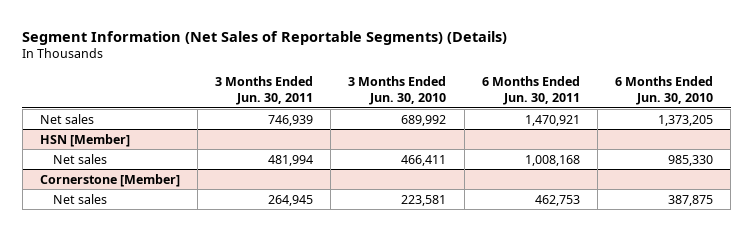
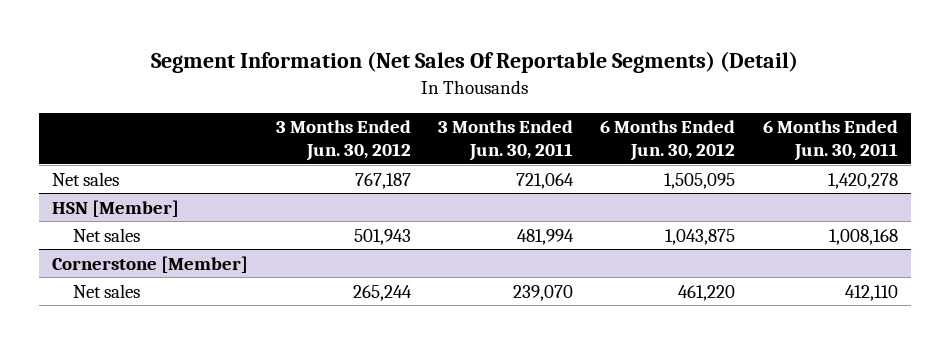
[22,30,508,45] Segment Information (Net Sales of Reportable Segments) (Details) -> [150,51,798,74] Segment Information (Net Sales Of Reportable Segments) (Detail)
[348,75,447,105] 3 Months Ended Jun. 30, 2010 -> none
[615,75,714,105] 6 Months Ended Jun. 30, 2010 -> none
none -> [275,120,411,162] 3 Months Ended Jun. 30, 2012
none -> [600,120,736,162] 6 Months Ended Jun. 30, 2012
[268,114,314,126] 746,939 -> [515,172,574,189] 721,064
[524,114,580,126] 1,470,921 -> [827,172,898,189] 1,420,278
[268,194,314,206] 264,945 -> [512,284,573,301] 239,070
[534,194,580,206] 462,753 -> [844,284,898,301] 412,110

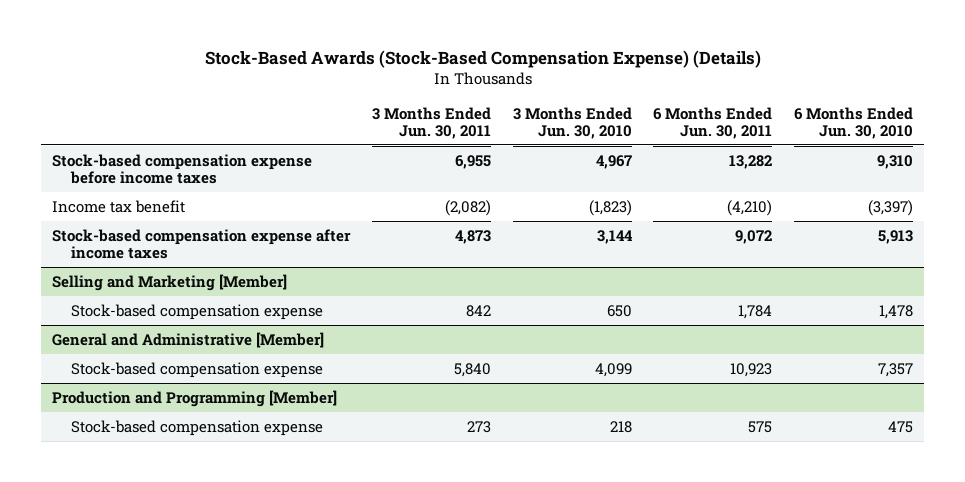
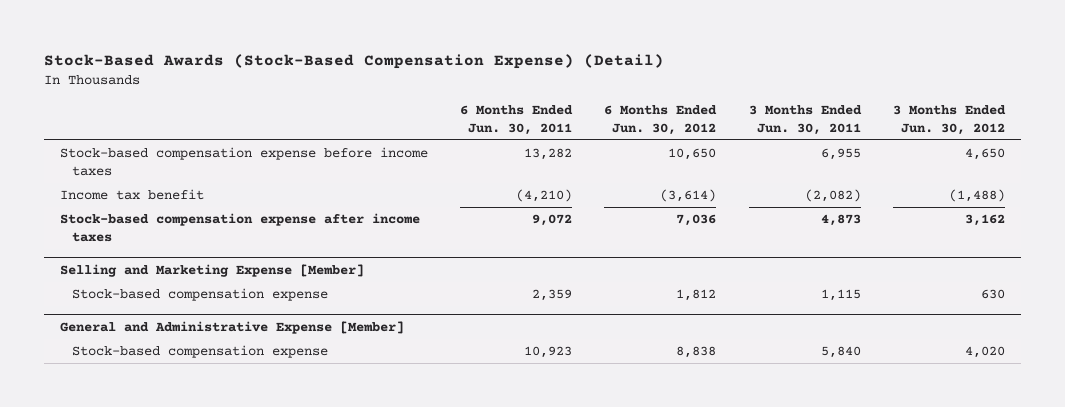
[204,50,761,69] Stock-Based Awards (Stock-Based Compensation Expense) (Details) -> [43,54,664,70] Stock-Based Awards (Stock-Based Compensation Expense) (Detail)
[512,106,632,139] 3 Months Ended Jun. 30, 2010 -> none
[794,106,914,139] 6 Months Ended Jun. 30, 2010 -> none
none -> [604,105,718,135] 6 Months Ended Jun. 30, 2012
none -> [893,105,1007,135] 3 Months Ended Jun. 30, 2012
[52,273,288,291] Selling and Marketing [Member] -> [59,263,364,277] Selling and Marketing Expense [Member]
[465,304,491,317] 842 -> [820,289,861,302] 1,115
[738,304,773,319] 1,784 -> [532,289,573,302] 2,359
[52,331,325,348] General and Administrative [Member] -> [59,320,404,334] General and Administrative Expense [Member]
[52,389,338,407] Production and Programming [Member] -> none
[71,419,324,436] Stock-based compensation expense -> none

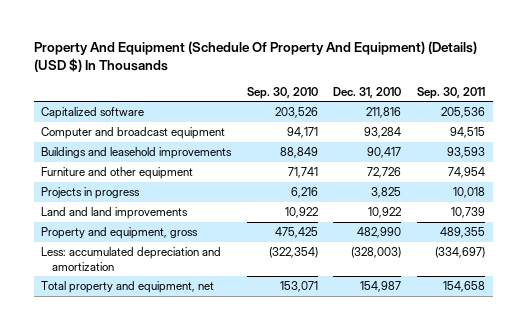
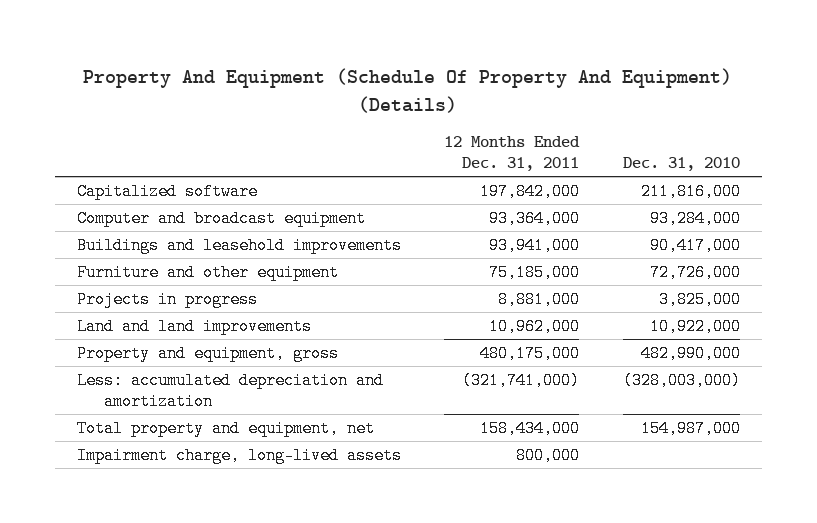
[33,40,477,72] Property And Equipment (Schedule Of Property And Equipment) (Details) (USD $) In Thousands -> [83,67,733,113] Property And Equipment (Schedule Of Property And Equipment) (Details)
[246,86,318,99] Sep. 30, 2010 -> none
[416,86,485,99] Sep. 30, 2011 -> none
none -> [444,136,581,172] 12 Months Ended Dec. 31, 2011
[366,107,402,119] 211,816 -> [640,182,741,200] 211,816,000
[364,127,402,139] 93,284 -> [649,209,741,227] 93,284,000
[367,147,402,159] 90,417 -> [649,236,741,254] 90,417,000
[367,167,402,179] 72,726 -> [649,263,741,281] 72,726,000
[371,187,402,199] 3,825 -> [658,290,741,308] 3,825,000
[368,207,402,219] 10,922 -> [649,317,741,335] 10,922,000
[357,227,402,239] 482,990 -> [640,344,741,362] 482,990,000
[351,247,402,259] (328,003) -> [622,371,741,389] (328,003,000)
[360,281,402,293] 154,987 -> [640,419,741,437] 154,987,000
none -> [76,446,402,464] Impairment charge, long-lived assets

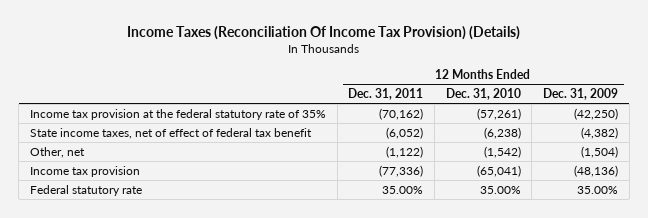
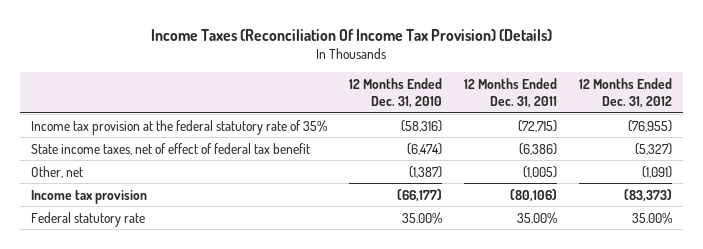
[543,88,619,101] Dec. 31, 2009 -> none
none -> [579,78,673,109] 12 Months Ended Dec. 31, 2012
[379,107,424,120] (70,162) -> [517,119,557,132] (72,715)
[476,107,521,120] (57,261) -> [400,119,442,132] (58,316)
[386,126,424,139] (6,052) -> [518,142,557,155] (6,386)
[483,126,521,139] (6,238) -> [406,142,442,155] (6,474)
[386,145,424,158] (1,122) -> [522,165,557,178] (1,005)
[483,145,521,158] (1,542) -> [408,165,442,178] (1,387)
[379,164,424,177] (77,336) -> [509,188,557,202] (80,106)
[476,164,521,177] (65,041) -> [396,188,442,202] (66,177)

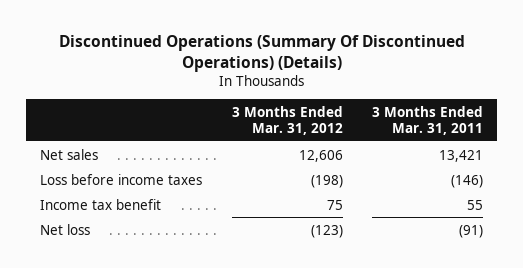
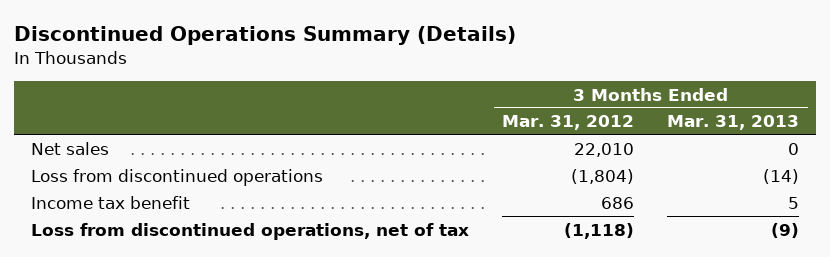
[58,34,465,72] Discontinued Operations (Summary Of Discontinued Operations) (Details) -> [14,25,517,45] Discontinued Operations Summary (Details)
[371,105,483,135] 3 Months Ended Mar. 31, 2011 -> none
none -> [667,115,800,131] Mar. 31, 2013
[40,173,203,185] Loss before income taxes -> none
[40,223,91,235] Net loss -> none
[298,149,343,162] 12,606 -> [574,142,635,157] 22,010
none -> [30,168,323,186] Loss from discontinued operations
[326,199,343,210] 75 -> [601,196,635,209] 686
none -> [30,222,469,240] Loss from discontinued operations, net of tax

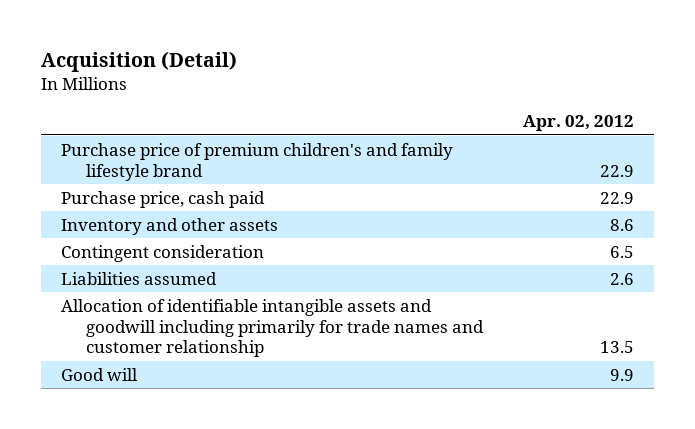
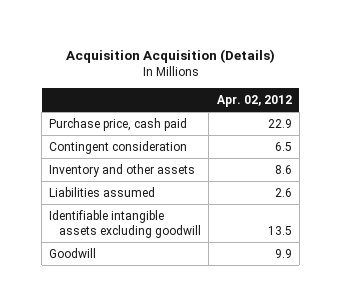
[40,51,237,73] Acquisition (Detail) -> [65,49,275,64] Acquisition Acquisition (Details)
[60,142,453,181] Purchase price of premium children's and family lifestyle brand -> none
[60,217,278,235] Inventory and other assets -> [49,163,196,177] Inventory and other assets
[60,298,485,358] Allocation of identifiable intangible assets and goodwill including primarily for trade names and customer relationship -> [49,209,202,238] Identifiable intangible assets excluding goodwill
[60,367,138,381] Good will -> [49,247,97,258] Goodwill

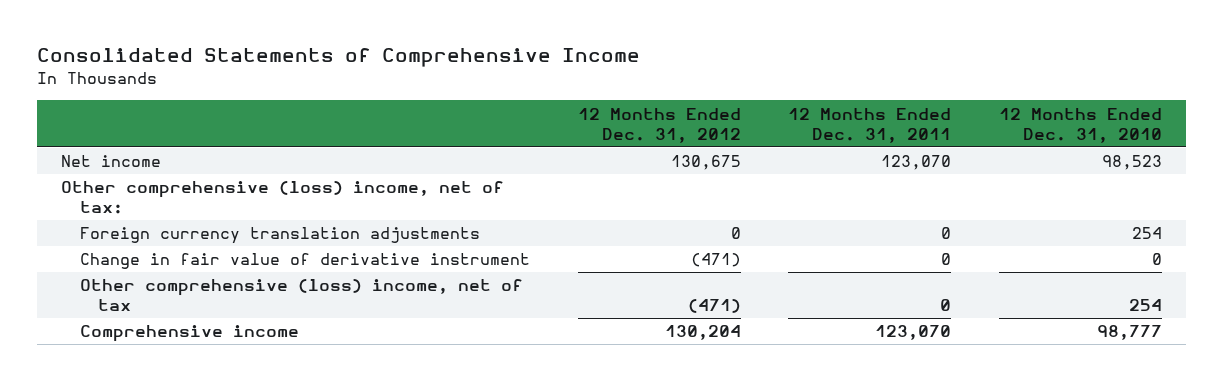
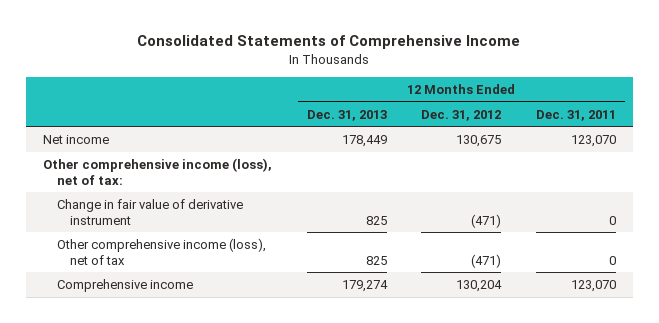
[999,107,1163,143] 12 Months Ended Dec. 31, 2010 -> none
none -> [306,109,387,121] Dec. 31, 2013
[79,227,480,245] Foreign currency translation adjustments -> none
[61,181,505,215] Other comprehensive (loss) income, net of tax: -> [43,158,273,185] Other comprehensive income (loss), net of tax:
[79,279,523,312] Other comprehensive (loss) income, net of tax -> [56,238,266,265] Other comprehensive income (loss), net of tax

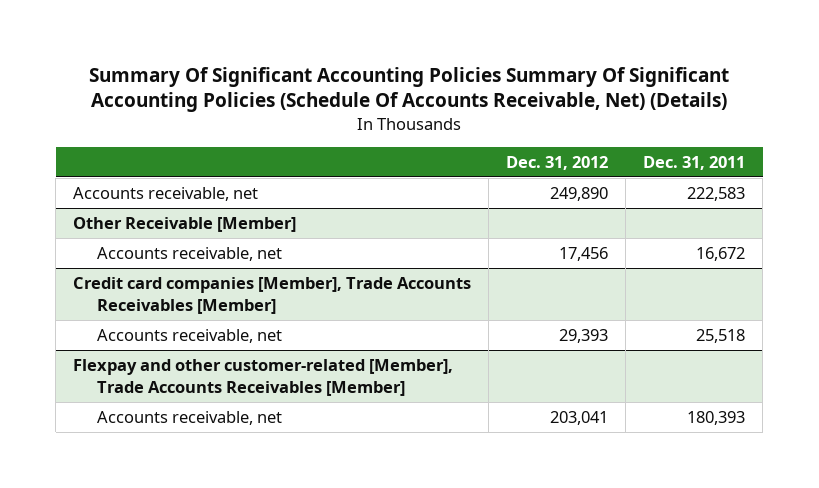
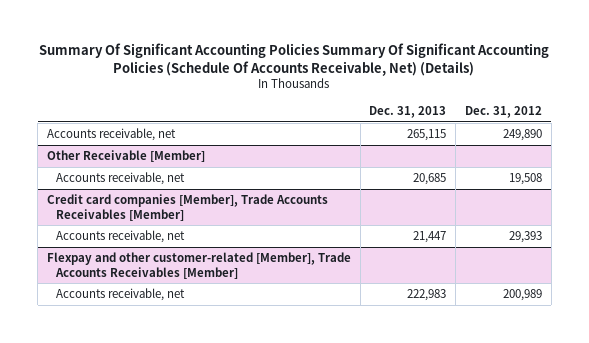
[643,155,746,170] Dec. 31, 2011 -> none
none -> [369,105,447,118] Dec. 31, 2013
[559,247,609,262] 17,456 -> [508,173,542,186] 19,508
[550,411,609,426] 203,041 -> [502,289,542,302] 200,989

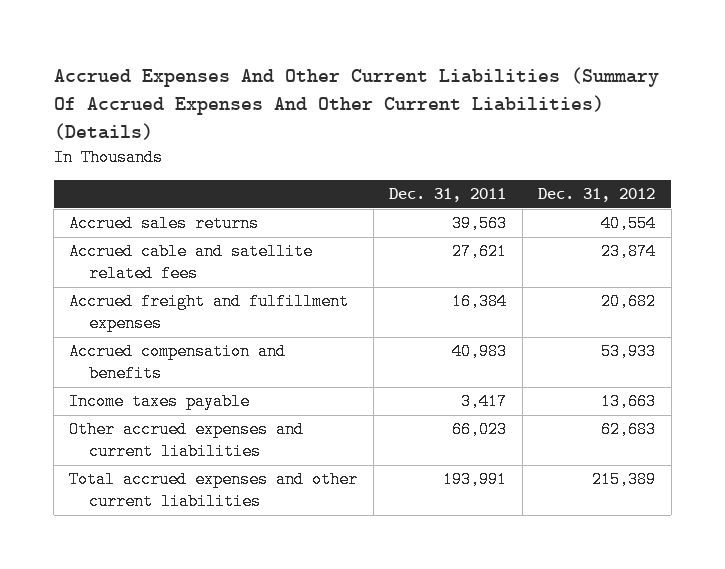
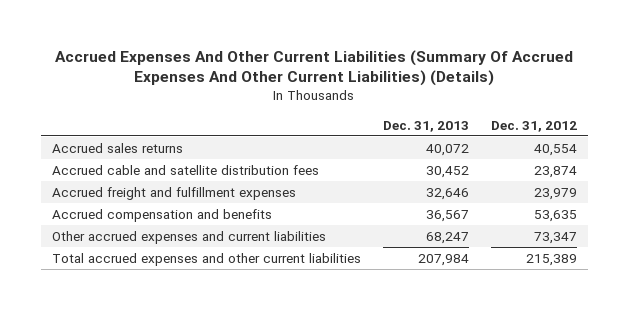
[389,188,507,203] Dec. 31, 2011 -> none
none -> [382,120,469,132] Dec. 31, 2013
[69,393,251,411] Income taxes payable -> none
[69,243,314,283] Accrued cable and satellite related fees -> [51,164,319,175] Accrued cable and satellite distribution fees
[601,293,657,311] 20,682 -> [533,187,577,200] 23,979
[601,343,657,361] 53,933 -> [533,209,577,222] 53,635
[601,421,657,439] 62,683 -> [533,231,577,244] 73,347

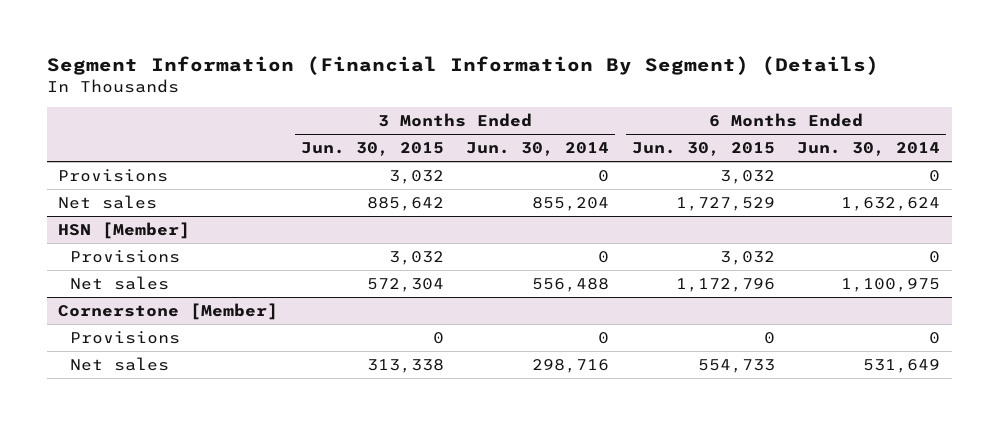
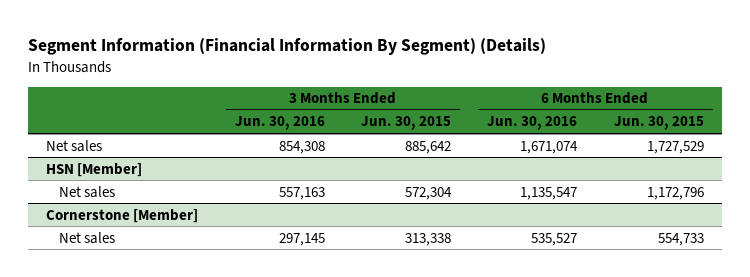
[466,142,610,157] Jun. 30, 2014 -> none
[797,142,941,157] Jun. 30, 2014 -> none
none -> [234,116,325,131] Jun. 30, 2016
none -> [487,116,578,131] Jun. 30, 2016
[58,168,169,182] Provisions -> none
[70,249,181,263] Provisions -> none
[70,330,181,344] Provisions -> none

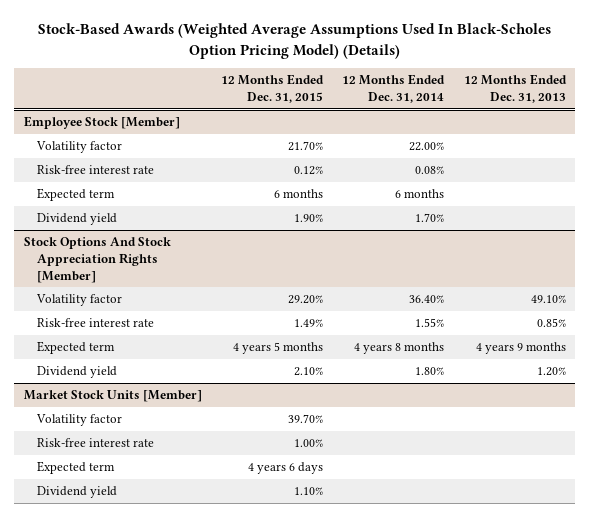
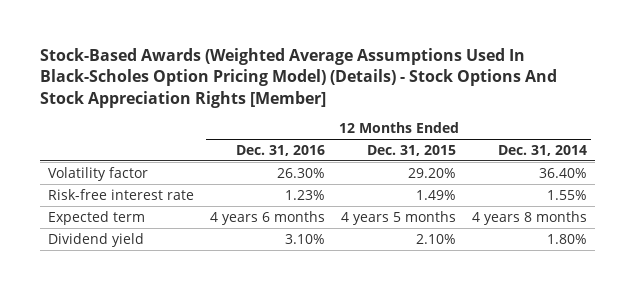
[37,23,551,59] Stock-Based Awards (Weighted Average Assumptions Used In Black-Scholes Option Pricing Model) (Details) -> [40,48,558,108] Stock-Based Awards (Weighted Average Assumptions Used In Black-Scholes Option Pricing Model) (Details) - Stock Options And Stock Appreciation Rights [Member]
[463,74,567,104] 12 Months Ended Dec. 31, 2013 -> none
none -> [236,144,326,156] Dec. 31, 2016
[23,116,180,130] Employee Stock [Member] -> none
[35,141,122,154] Volatility factor -> none
[36,165,154,175] Risk-free interest rate -> none
[36,188,115,202] Expected term -> none
[36,213,117,226] Dividend yield -> none
[23,237,171,283] Stock Options And Stock Appreciation Rights [Member] -> none
[23,390,202,403] Market Stock Units [Member] -> none
[35,414,122,427] Volatility factor -> none
[36,438,154,448] Risk-free interest rate -> none
[36,461,115,475] Expected term -> none
[36,486,117,499] Dividend yield -> none

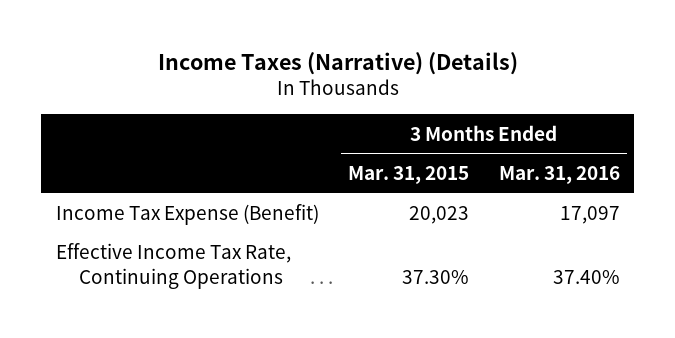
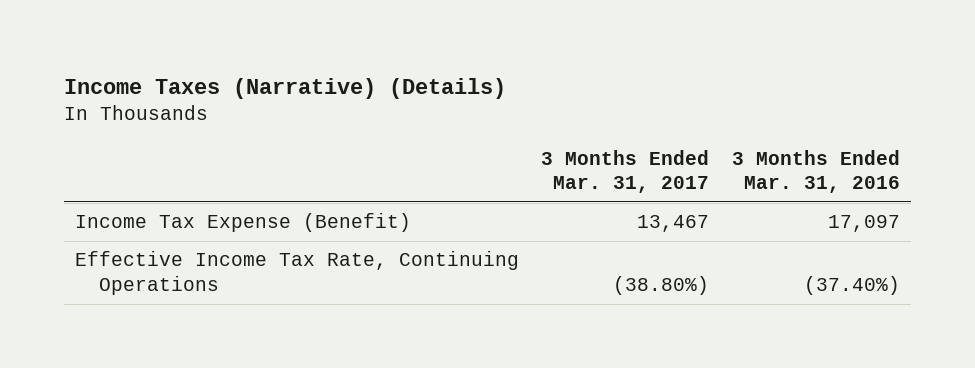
[348,165,470,184] Mar. 31, 2015 -> none
none -> [541,149,710,193] 3 Months Ended Mar. 31, 2017
[552,269,620,284] 37.40% -> [803,275,900,295] (37.40%)

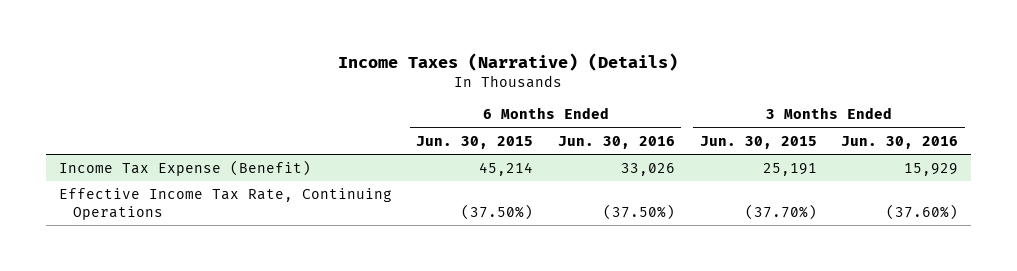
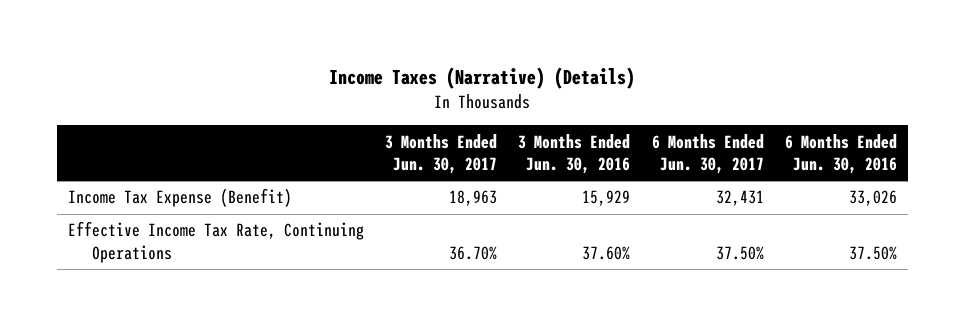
[416,135,534,149] Jun. 30, 2015 -> none
[699,135,817,149] Jun. 30, 2015 -> none
none -> [385,133,498,175] 3 Months Ended Jun. 30, 2017
none -> [651,133,764,175] 6 Months Ended Jun. 30, 2017
[602,204,675,221] (37.50%) -> [849,245,898,260] 37.50%
[886,204,959,221] (37.60%) -> [582,245,631,260] 37.60%

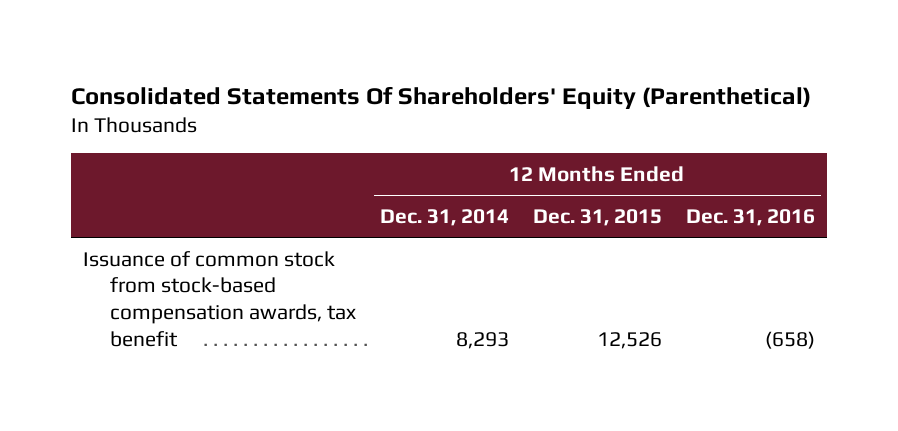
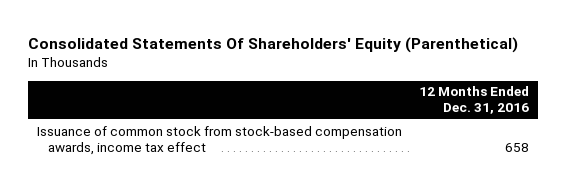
[379,209,509,227] Dec. 31, 2014 -> none
[532,209,662,227] Dec. 31, 2015 -> none
[83,250,356,347] Issuance of common stock from stock-based compensation awards, tax benefit -> [36,125,402,155] Issuance of common stock from stock-based compensation awards, income tax effect
[764,330,815,349] (658) -> [505,142,530,152] 658

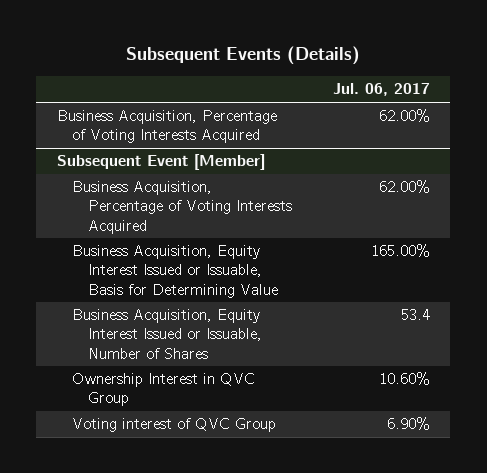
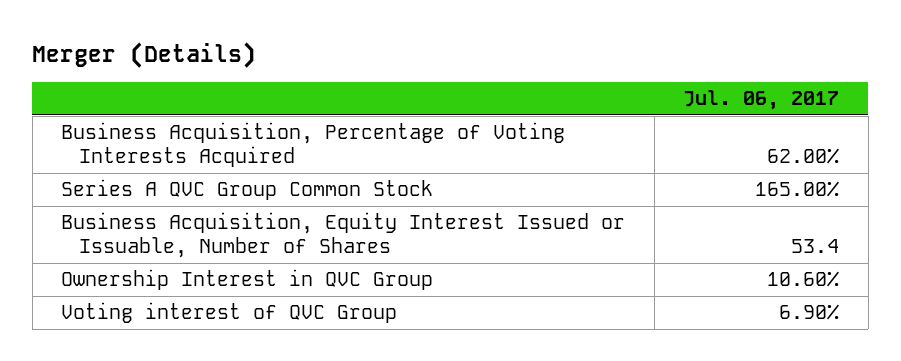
[126,46,361,66] Subsequent Events (Details) -> [32,42,257,69] Merger (Details)
[56,154,265,171] Subsequent Event [Member] -> none
[72,181,293,234] Business Acquisition, Percentage of Voting Interests Acquired -> none
[72,245,279,298] Business Acquisition, Equity Interest Issued or Issuable, Basis for Determining Value -> [61,179,434,201] Series A QVC Group Common Stock

